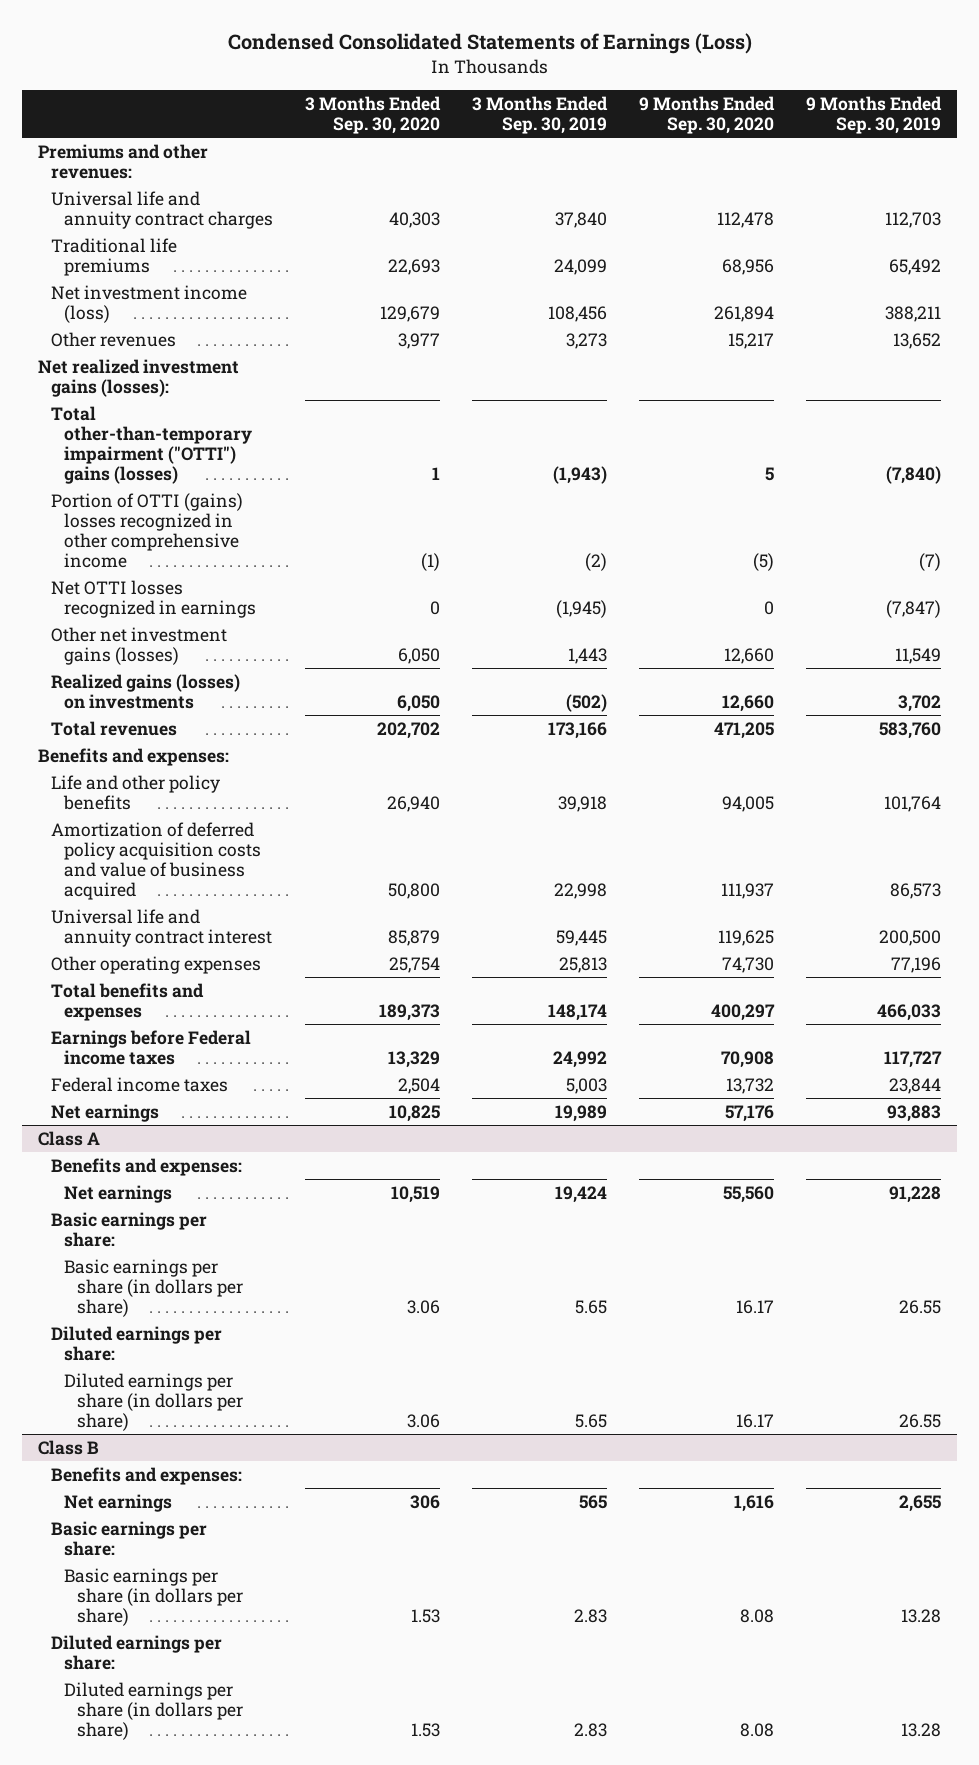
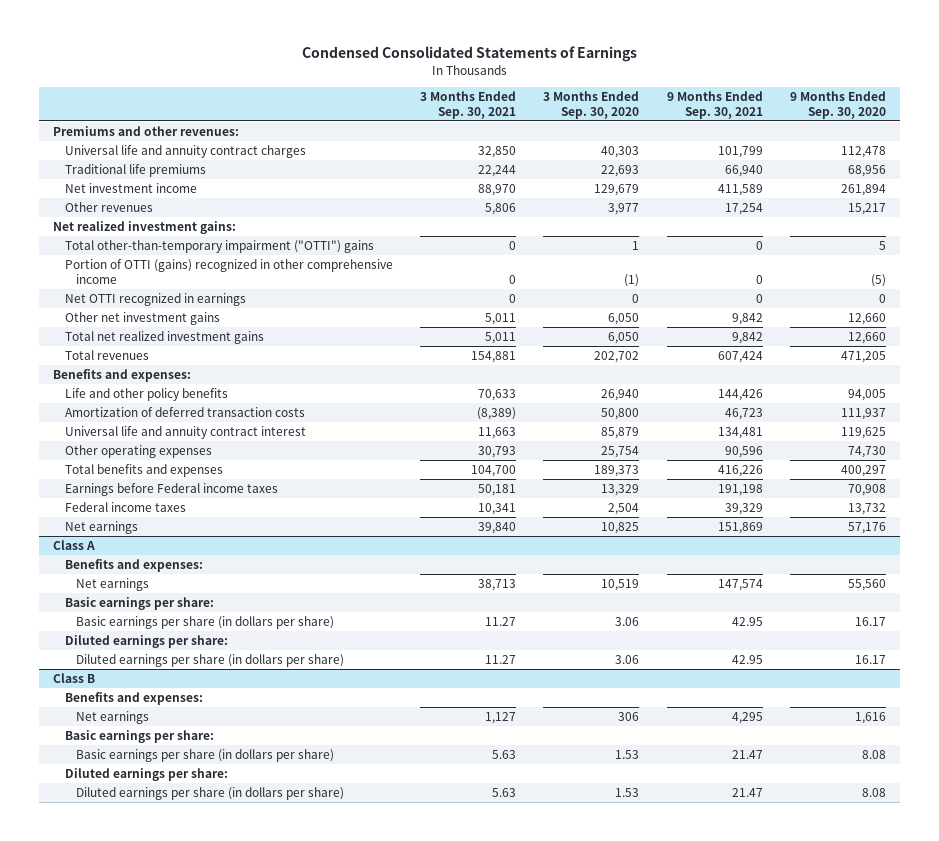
[227,33,752,55] Condensed Consolidated Statements of Earnings (Loss) -> [301,46,637,63] Condensed Consolidated Statements of Earnings
[471,96,608,135] 3 Months Ended Sep. 30, 2019 -> none
[805,96,942,135] 9 Months Ended Sep. 30, 2019 -> none
none -> [419,90,516,119] 3 Months Ended Sep. 30, 2021
none -> [666,90,763,119] 9 Months Ended Sep. 30, 2021
[51,284,248,323] Net investment income (loss) -> [64,183,197,194] Net investment income
[38,358,240,397] Net realized investment gains (losses): -> [52,221,236,235] Net realized investment gains:
[51,405,252,485] Total other-than-temporary impairment ("OTTI") gains (losses) -> [64,240,374,254] Total other-than-temporary impairment ("OTTI") gains
[51,492,244,569] Portion of OTTI (gains) losses recognized in other comprehensive income -> [64,259,393,284] Portion of OTTI (gains) recognized in other comprehensive income
[51,579,256,618] Net OTTI losses recognized in earnings -> [64,293,246,307] Net OTTI recognized in earnings
[51,626,228,665] Other net investment gains (losses) -> [64,312,220,326] Other net investment gains
[51,673,241,709] Realized gains (losses) on investments -> [64,331,264,345] Total net realized investment gains
[51,821,261,901] Amortization of deferred policy acquisition costs and value of business acquired -> [64,407,305,418] Amortization of deferred transaction costs

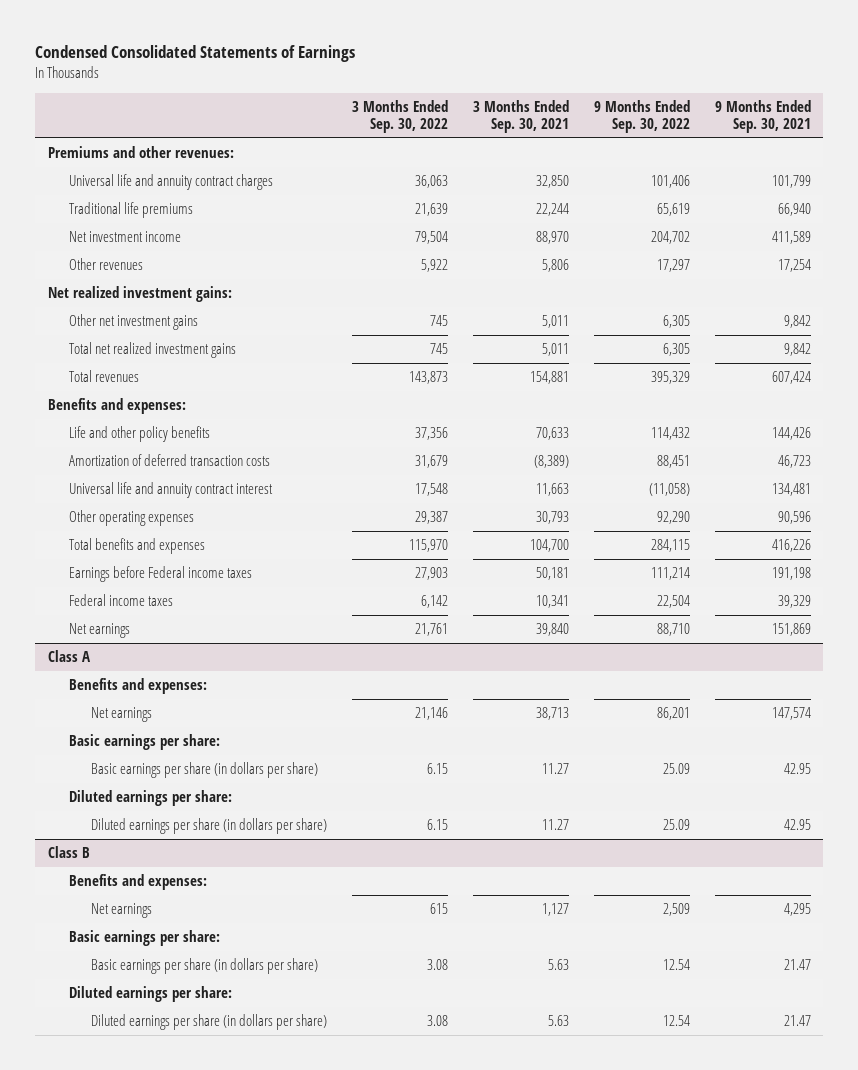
[543,90,640,119] 3 Months Ended Sep. 30, 2020 -> none
[790,90,887,119] 9 Months Ended Sep. 30, 2020 -> none
none -> [351,99,448,134] 3 Months Ended Sep. 30, 2022
none -> [593,99,690,134] 9 Months Ended Sep. 30, 2022
[64,240,374,254] Total other-than-temporary impairment ("OTTI") gains -> none
[64,259,393,284] Portion of OTTI (gains) recognized in other comprehensive income -> none
[64,293,246,307] Net OTTI recognized in earnings -> none

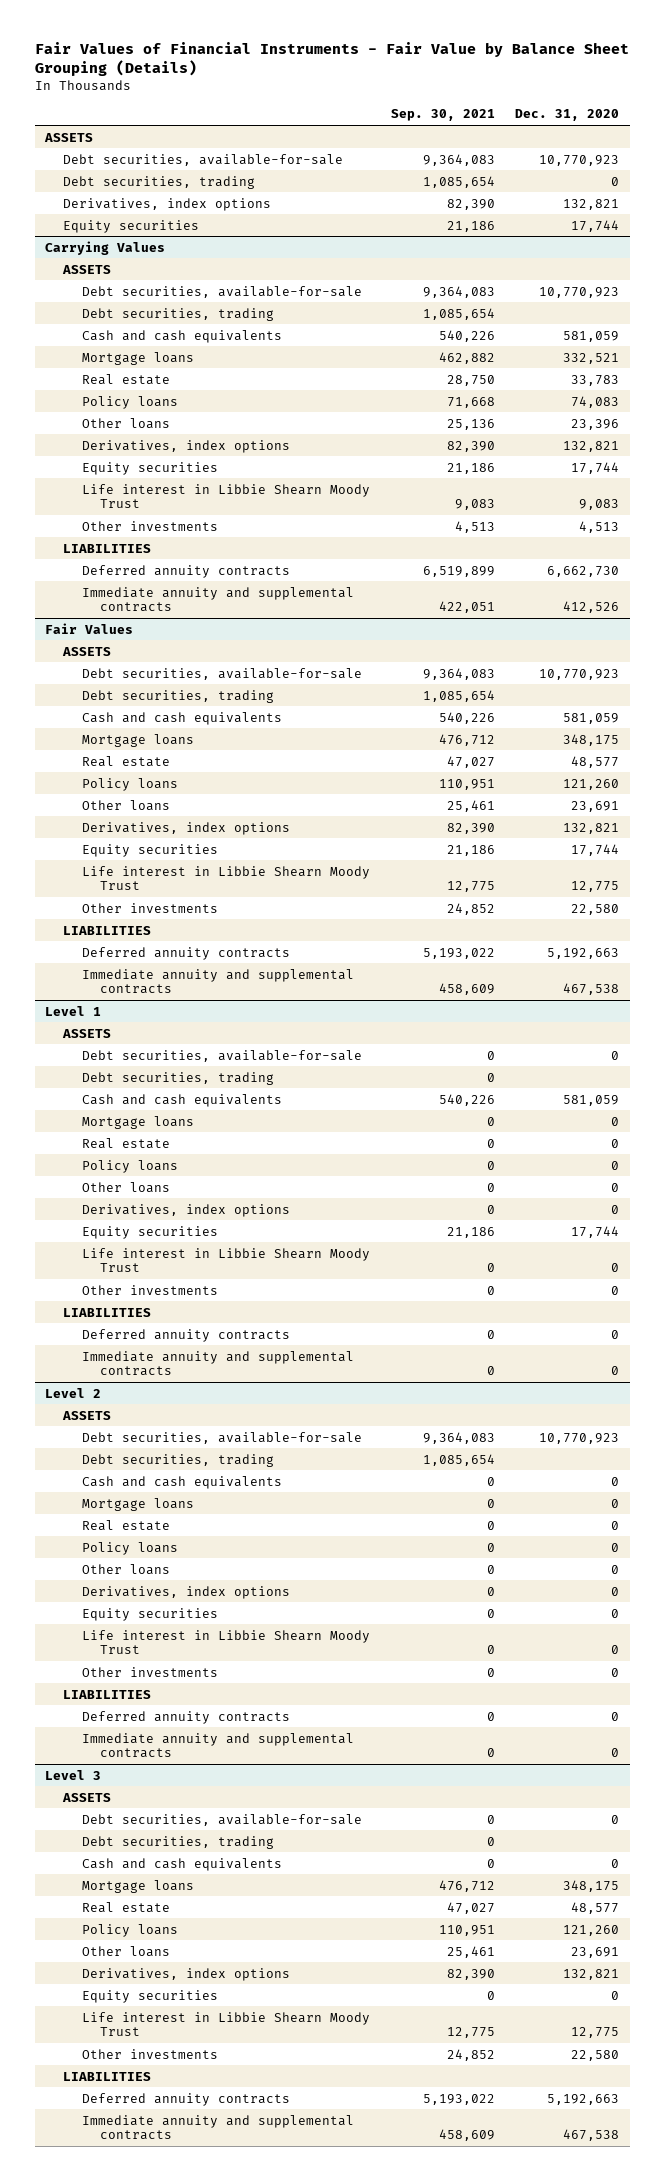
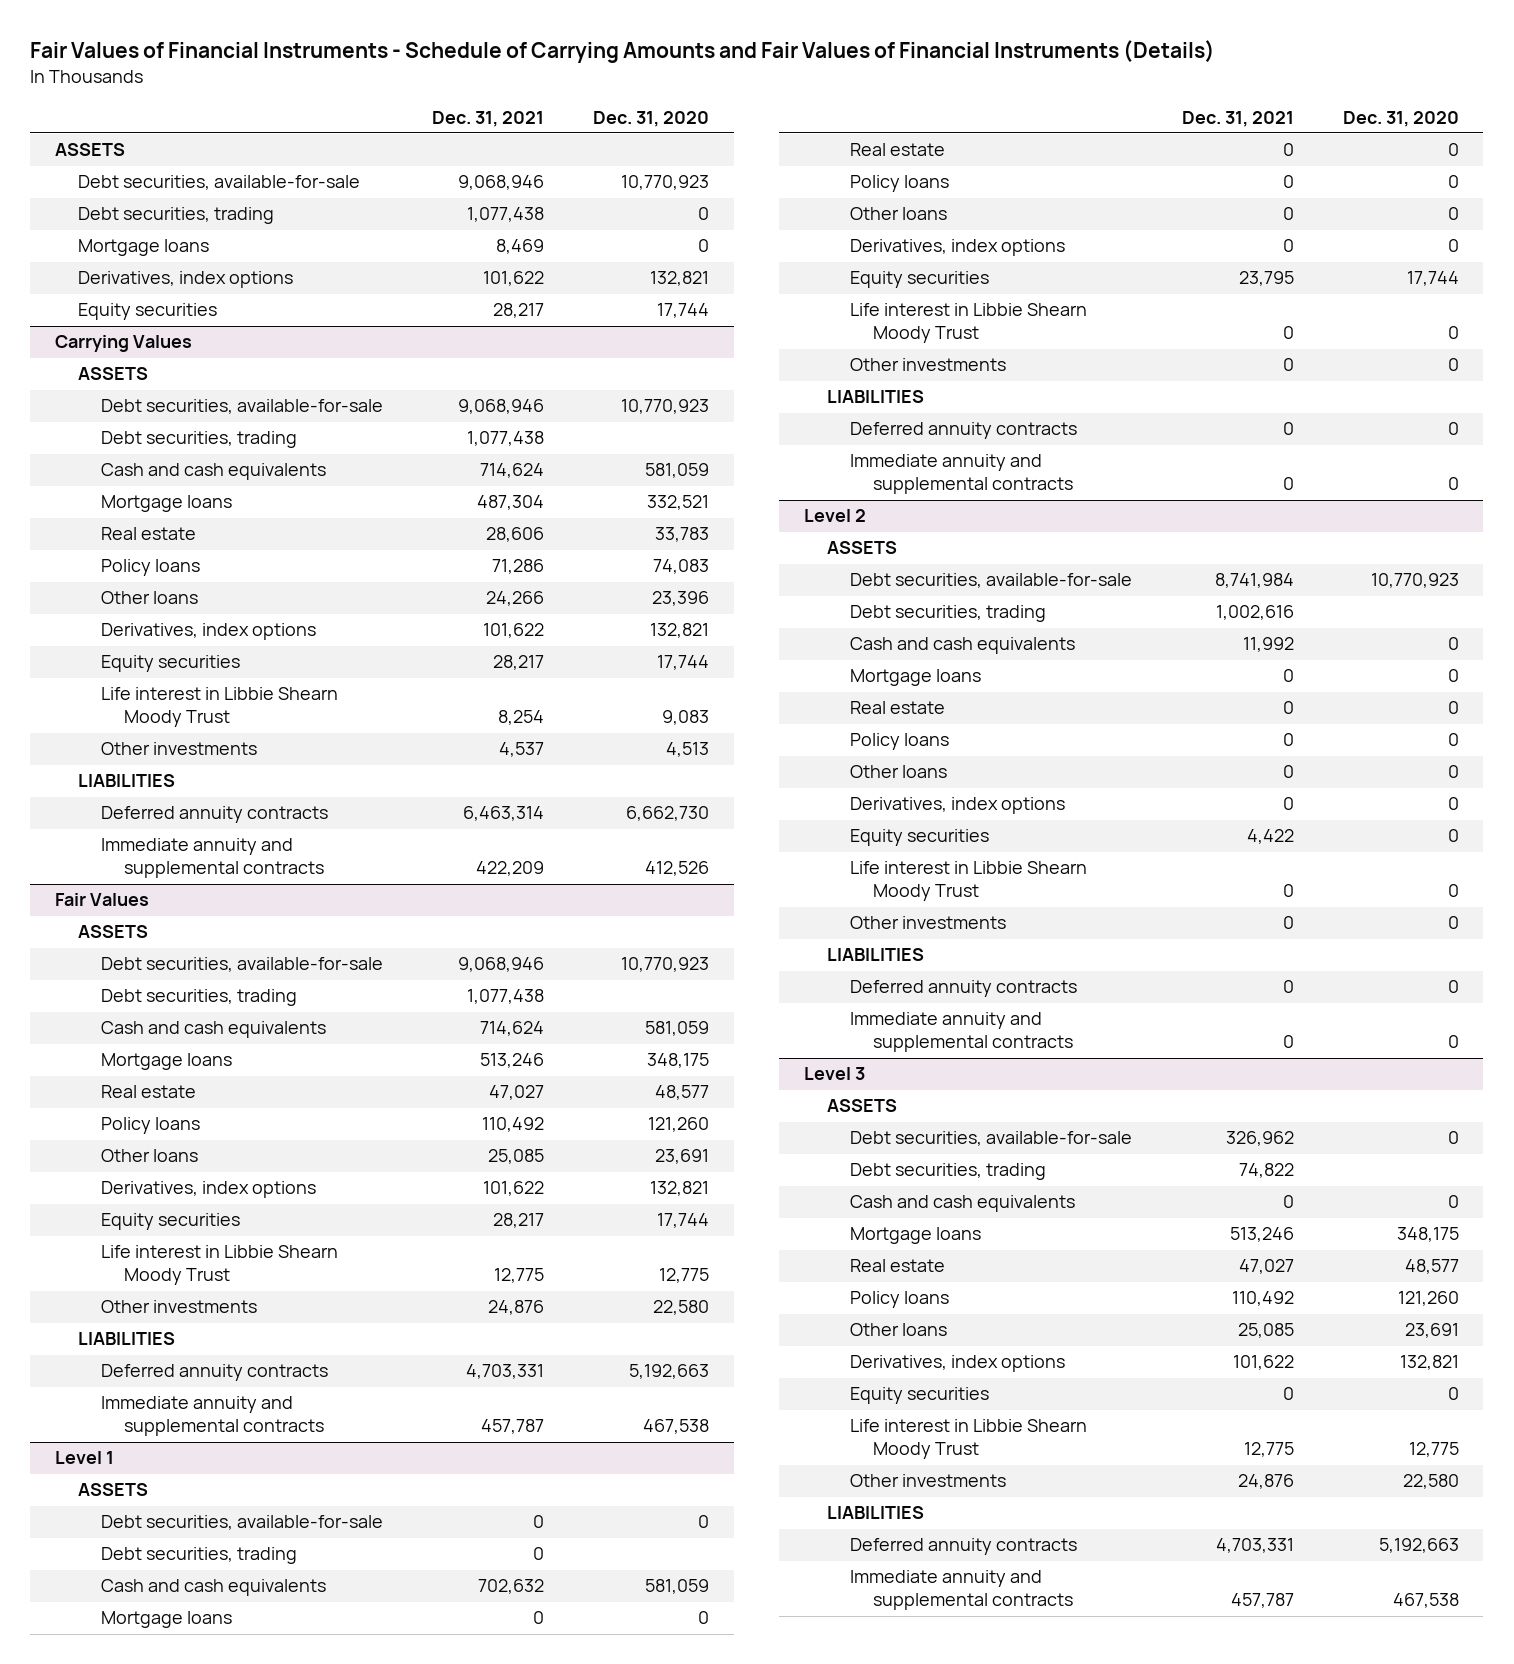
[34,41,629,77] Fair Values of Financial Instruments - Fair Value by Balance Sheet Grouping (Details) -> [30,40,1216,64] Fair Values of Financial Instruments - Schedule of Carrying Amounts and Fair Values of Financial Instruments (Details)
[390,109,495,122] Sep. 30, 2021 -> none
none -> [432,110,545,127] Dec. 31, 2021
none -> [77,239,209,257] Mortgage loans

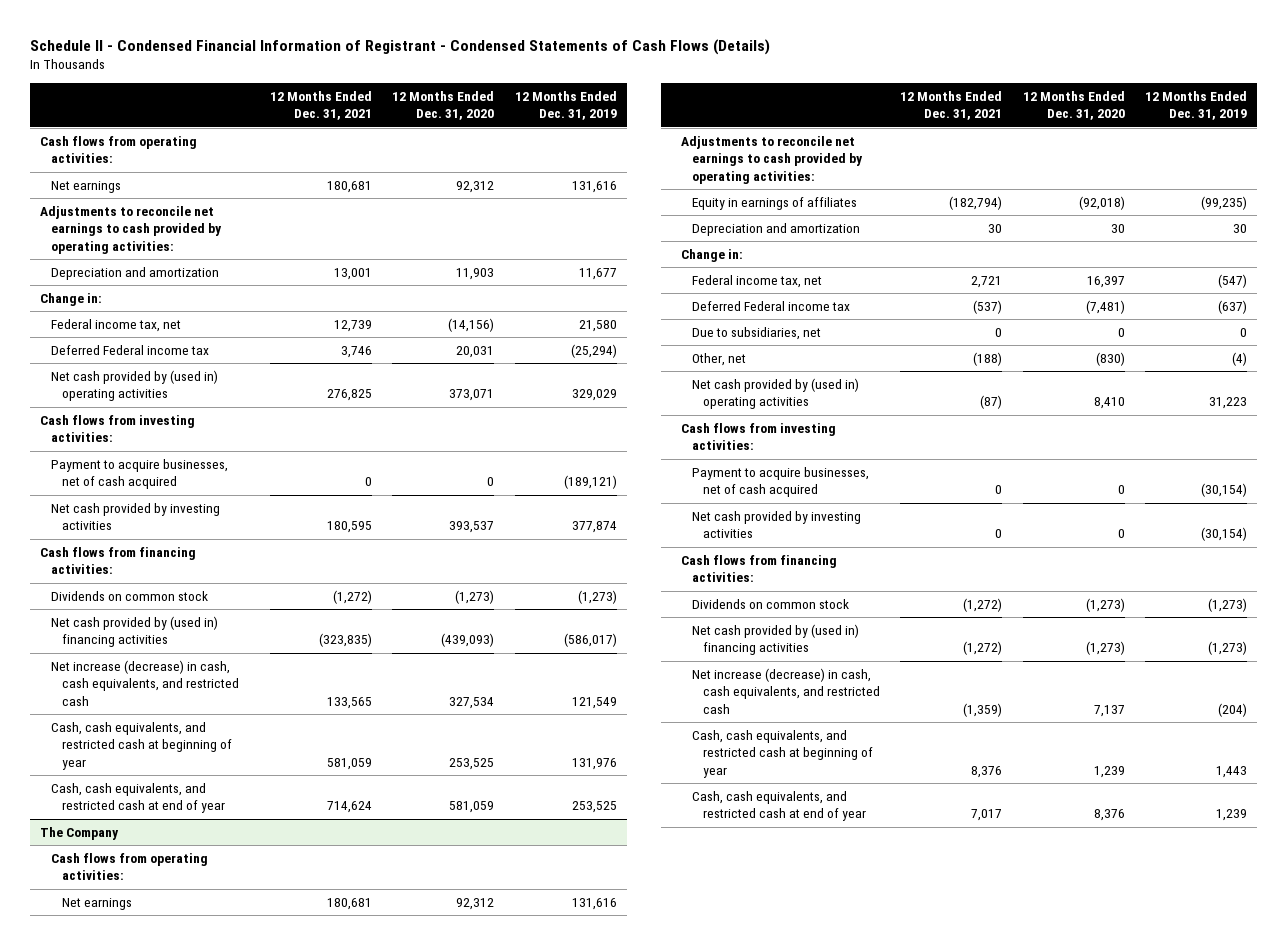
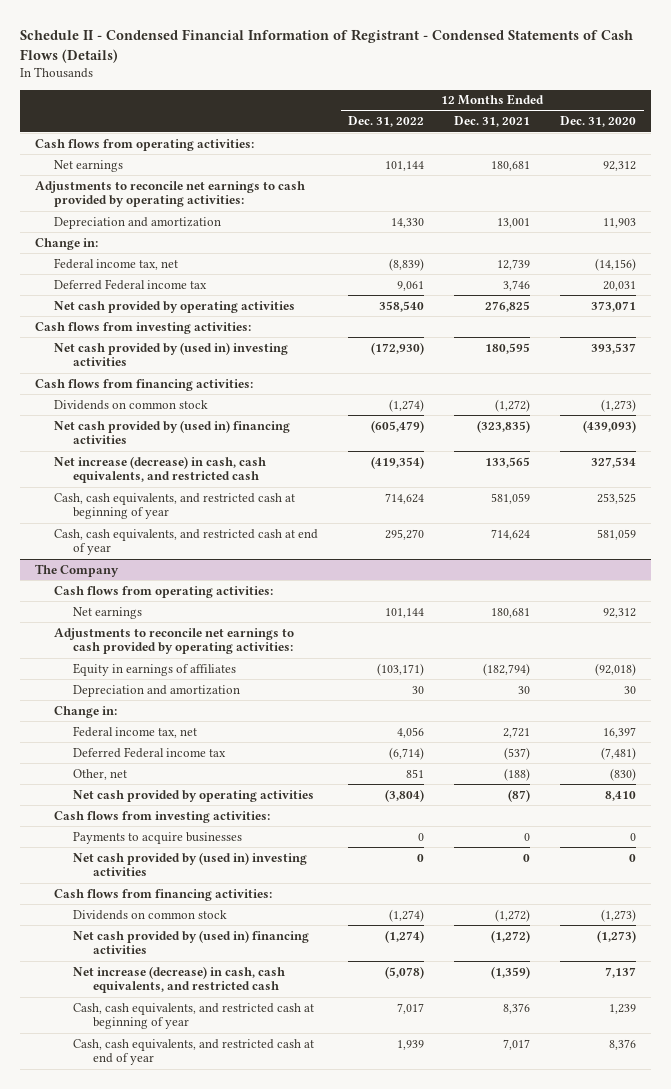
[514,90,617,121] 12 Months Ended Dec. 31, 2019 -> none
none -> [348,116,425,128] Dec. 31, 2022
[51,369,219,402] Net cash provided by (used in) operating activities -> [54,300,296,313] Net cash provided by operating activities
[51,458,229,490] Payment to acquire businesses, net of cash acquired -> none
[51,502,221,531] Net cash provided by investing activities -> [54,341,289,367] Net cash provided by (used in) investing activities
[692,326,822,340] Due to subsidiaries, net -> none
[692,377,860,410] Net cash provided by (used in) operating activities -> [73,789,315,802] Net cash provided by operating activities
[692,466,870,498] Payment to acquire businesses, net of cash acquired -> [73,831,243,844] Payments to acquire businesses
[692,510,862,539] Net cash provided by investing activities -> [73,851,308,877] Net cash provided by (used in) investing activities

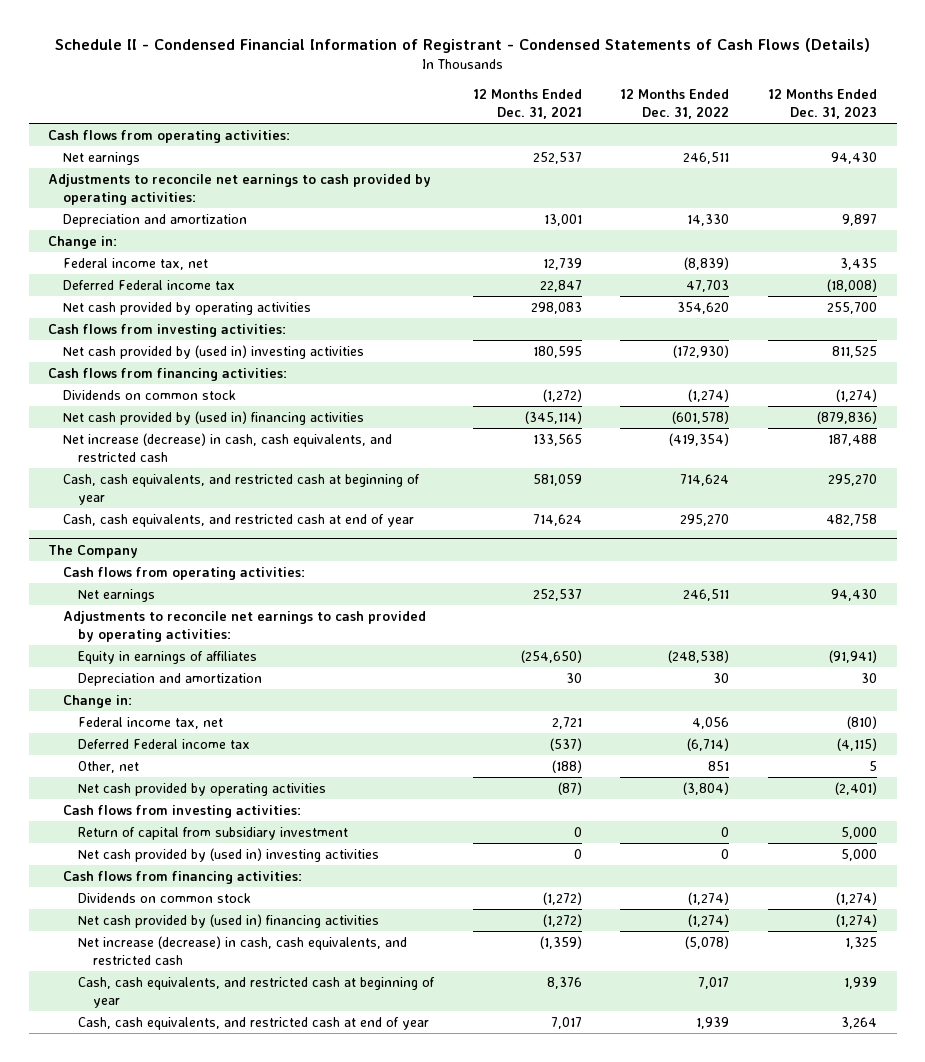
[560,116,637,128] Dec. 31, 2020 -> none
none -> [768,89,878,119] 12 Months Ended Dec. 31, 2023
[385,160,425,171] 101,144 -> [683,151,730,164] 246,511
[491,160,531,171] 180,681 -> [532,151,582,164] 252,537
[397,280,425,291] 9,061 -> [686,279,730,292] 47,703
[503,279,531,291] 3,746 -> [539,279,582,292] 22,847
[379,300,425,312] 358,540 -> [677,301,730,314] 354,620
[485,300,531,312] 276,825 -> [530,301,582,314] 298,083
[371,419,425,433] (605,479) -> [672,410,730,424] (601,578)
[477,419,531,433] (323,835) -> [524,410,582,424] (345,114)
[385,607,425,618] 101,144 -> [683,588,730,601] 246,511
[491,607,531,618] 180,681 -> [532,588,582,601] 252,537
[377,662,425,676] (103,171) -> [668,649,730,663] (248,538)
[483,662,531,676] (182,794) -> [520,649,582,663] (254,650)
[73,831,243,844] Payments to acquire businesses -> none
none -> [77,826,348,840] Return of capital from subsidiary investment

